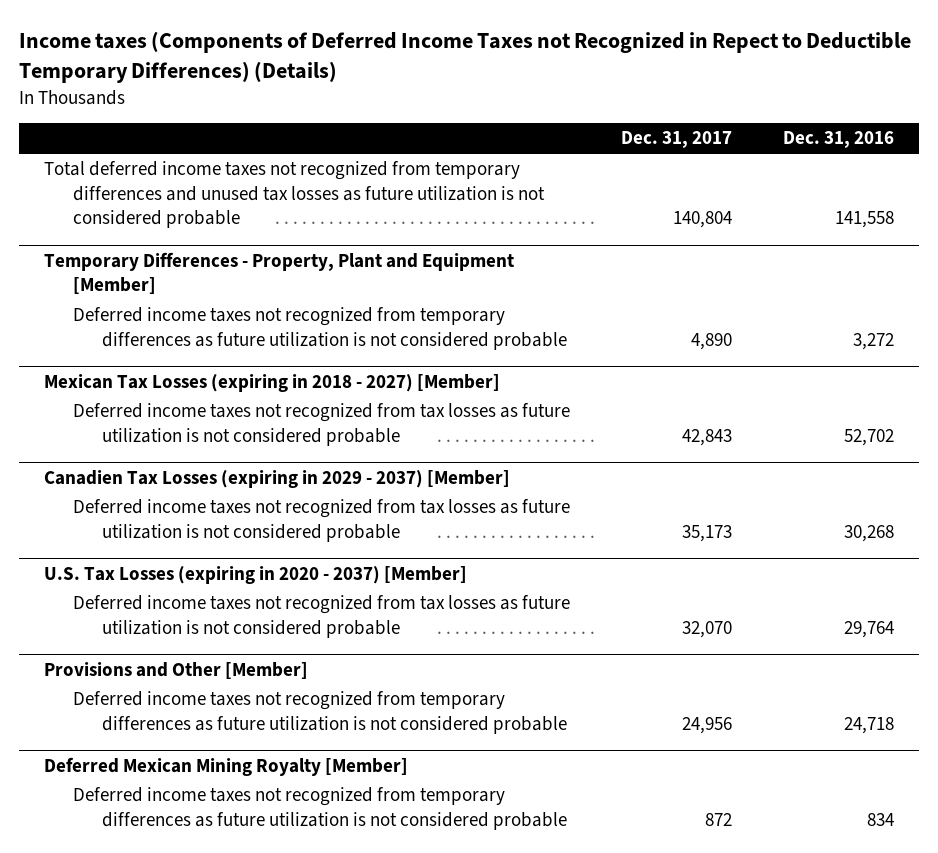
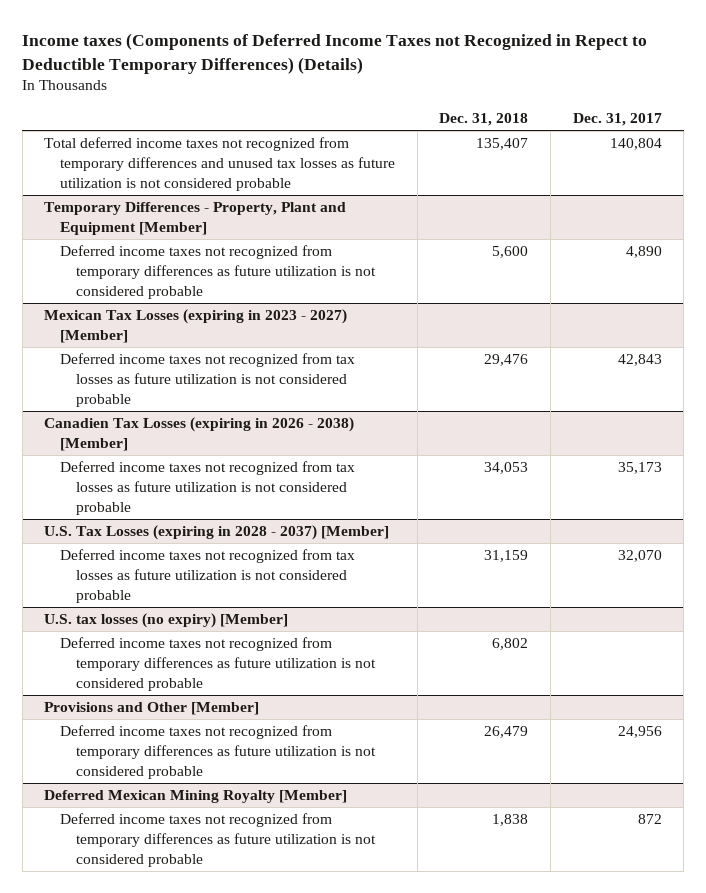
[782,131,894,149] Dec. 31, 2016 -> none
none -> [439,112,529,126] Dec. 31, 2018
[44,373,501,392] Mexican Tax Losses (expiring in 2018 - 2027) [Member] -> [44,309,348,343] Mexican Tax Losses (expiring in 2023 - 2027) [Member]
[44,469,511,488] Canadien Tax Losses (expiring in 2029 - 2037) [Member] -> [44,417,355,451] Canadien Tax Losses (expiring in 2026 - 2038) [Member]
[44,565,468,584] U.S. Tax Losses (expiring in 2020 - 2037) [Member] -> [44,525,390,541] U.S. Tax Losses (expiring in 2028 - 2037) [Member]
none -> [44,613,289,629] U.S. tax losses (no expiry) [Member]
none -> [60,637,376,691] Deferred income taxes not recognized from temporary differences as future utilization is not considered probable

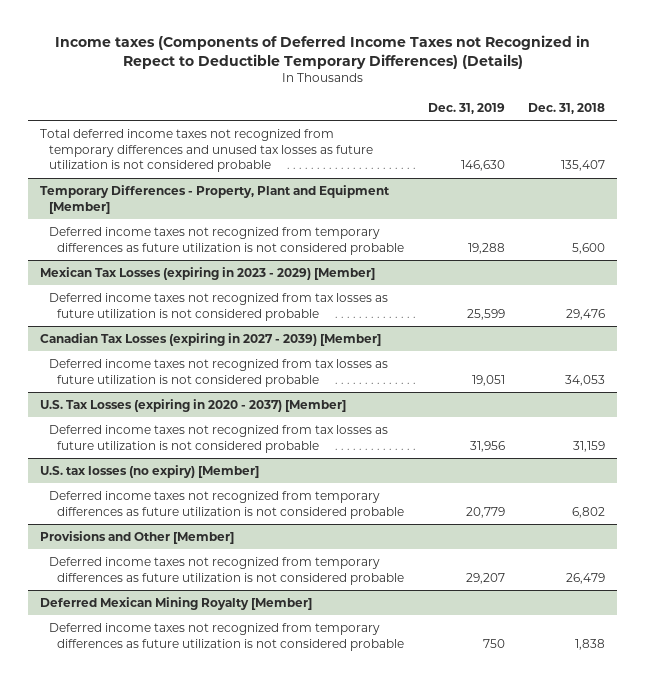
[572,112,662,126] Dec. 31, 2017 -> none
none -> [427,102,505,114] Dec. 31, 2019
[44,309,348,343] Mexican Tax Losses (expiring in 2023 - 2027) [Member] -> [40,266,376,280] Mexican Tax Losses (expiring in 2023 - 2029) [Member]
[44,417,355,451] Canadien Tax Losses (expiring in 2026 - 2038) [Member] -> none
none -> [40,332,382,346] Canadian Tax Losses (expiring in 2027 - 2039) [Member]
[44,525,390,541] U.S. Tax Losses (expiring in 2028 - 2037) [Member] -> [40,398,347,412] U.S. Tax Losses (expiring in 2020 - 2037) [Member]

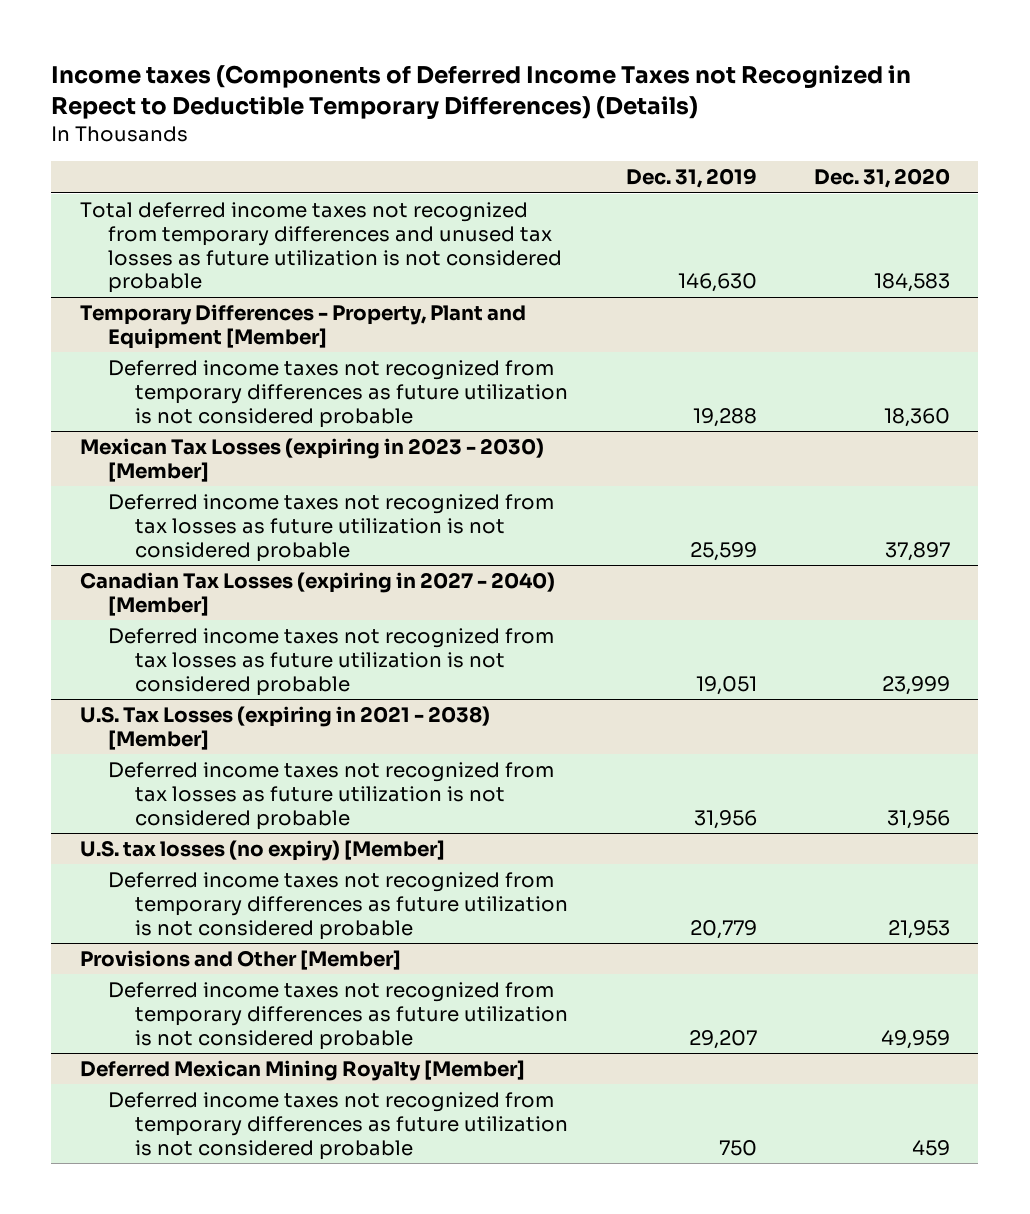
[528,102,606,114] Dec. 31, 2018 -> none
none -> [813,168,950,189] Dec. 31, 2020
[40,266,376,280] Mexican Tax Losses (expiring in 2023 - 2029) [Member] -> [80,438,545,482] Mexican Tax Losses (expiring in 2023 - 2030) [Member]
[40,332,382,346] Canadian Tax Losses (expiring in 2027 - 2039) [Member] -> [80,572,556,616] Canadian Tax Losses (expiring in 2027 - 2040) [Member]
[40,398,347,412] U.S. Tax Losses (expiring in 2020 - 2037) [Member] -> [80,706,491,750] U.S. Tax Losses (expiring in 2021 - 2038) [Member]

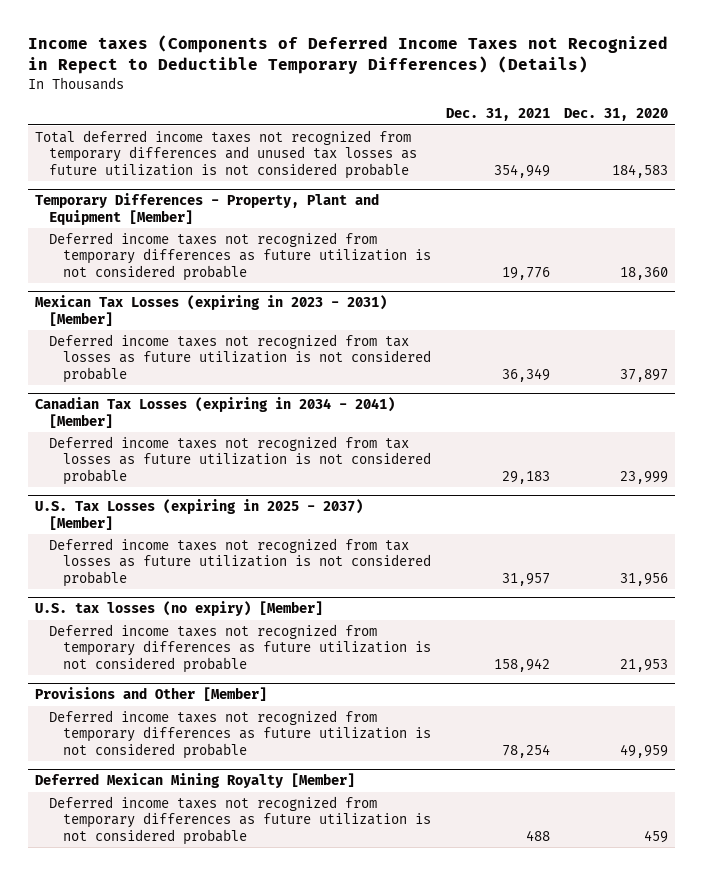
[625,168,757,189] Dec. 31, 2019 -> none
none -> [445,108,550,122] Dec. 31, 2021
[80,438,545,482] Mexican Tax Losses (expiring in 2023 - 2030) [Member] -> [34,295,387,326] Mexican Tax Losses (expiring in 2023 - 2031) [Member]
[80,572,556,616] Canadian Tax Losses (expiring in 2027 - 2040) [Member] -> [34,397,395,428] Canadian Tax Losses (expiring in 2034 - 2041) [Member]
[80,706,491,750] U.S. Tax Losses (expiring in 2021 - 2038) [Member] -> [34,499,363,530] U.S. Tax Losses (expiring in 2025 - 2037) [Member]

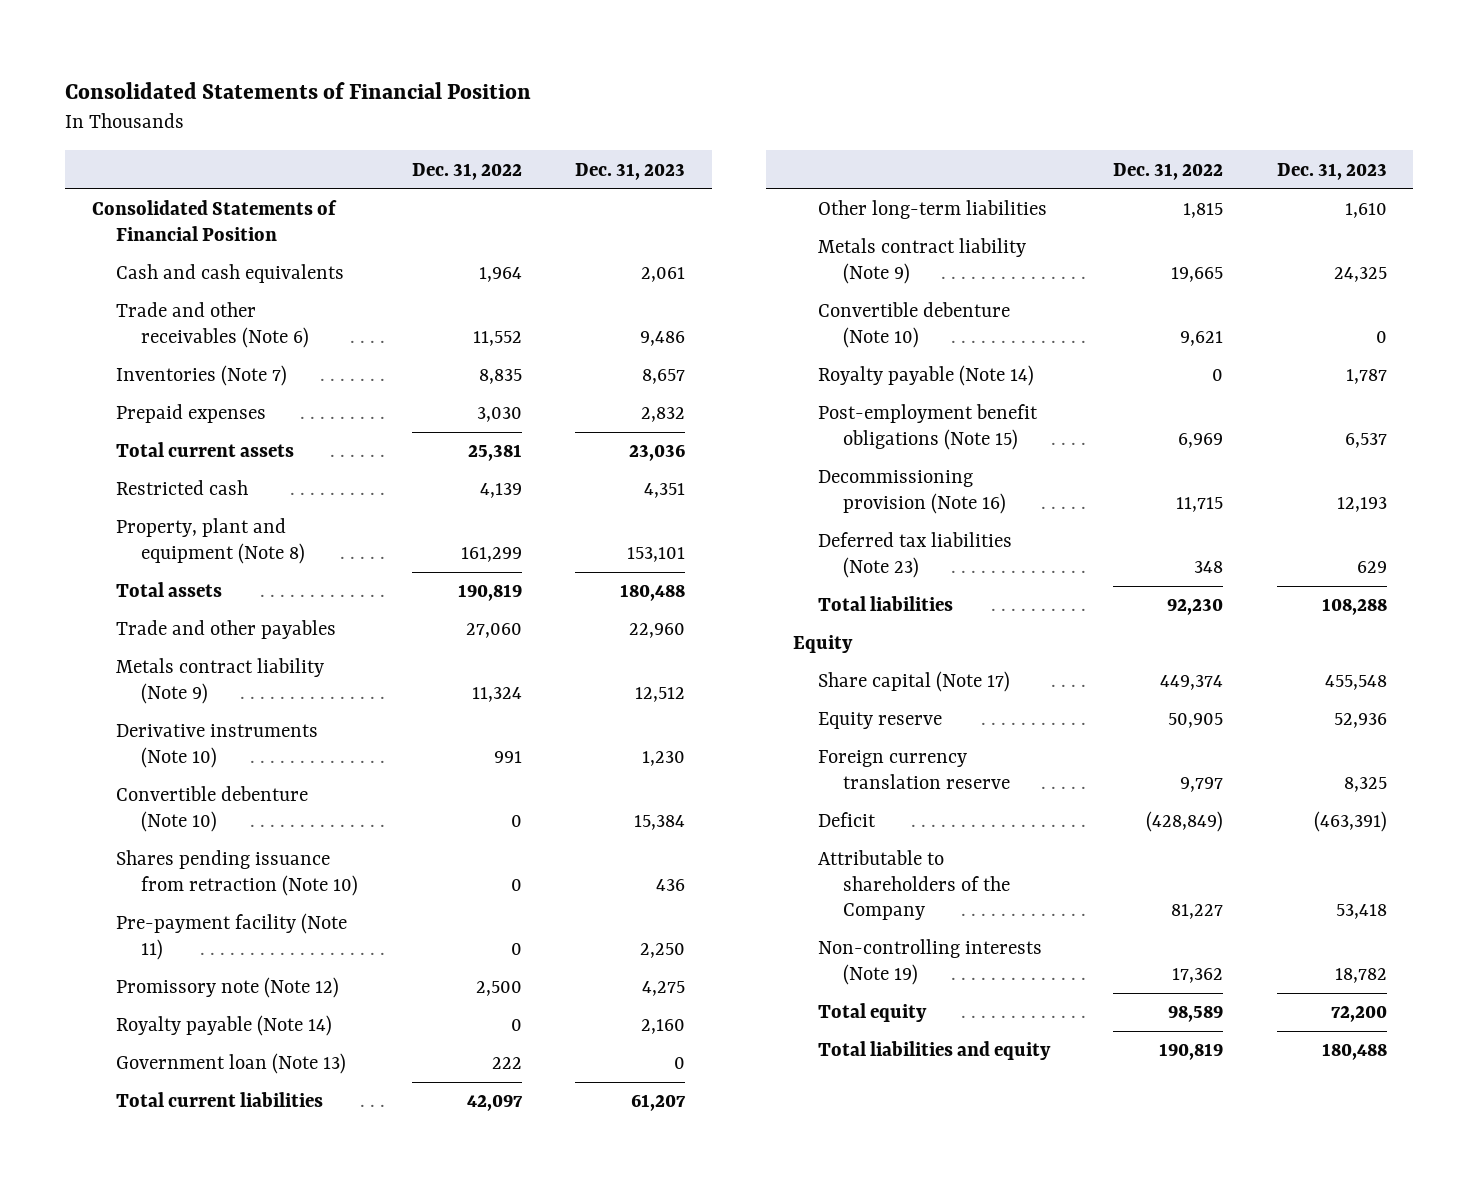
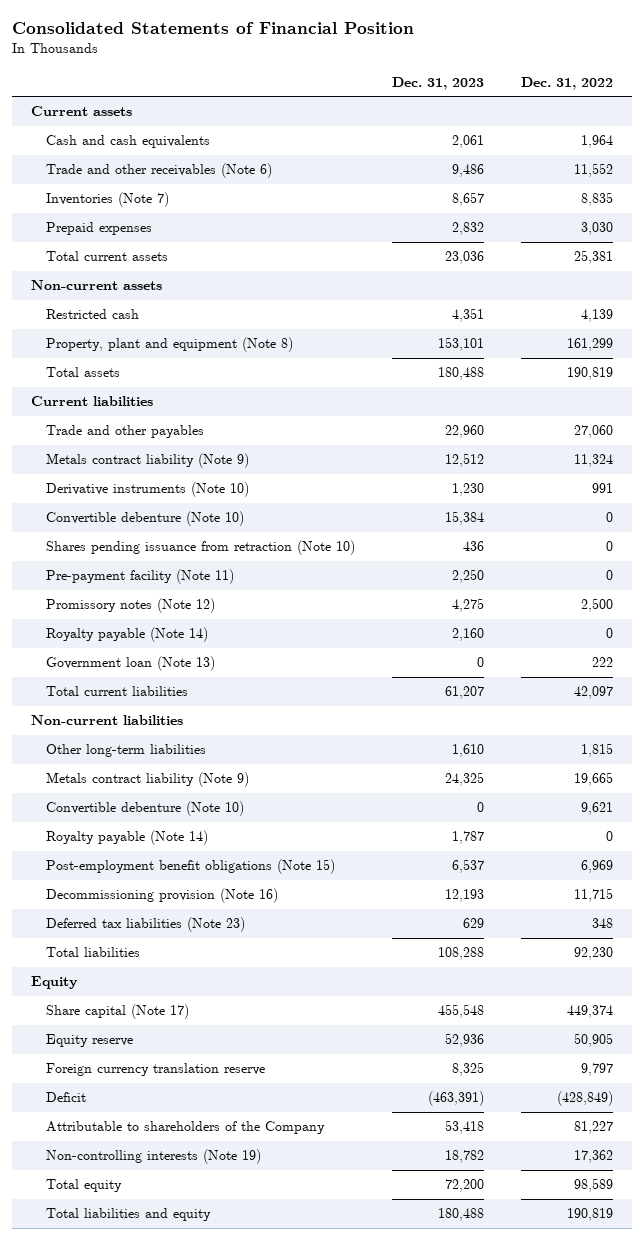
[91,200,337,241] Consolidated Statements of Financial Position -> none
none -> [30,106,132,117] Current assets
none -> [30,280,162,291] Non-current assets
none -> [30,396,153,407] Current liabilities
[116,977,340,999] Promissory note (Note 12) -> [45,598,215,614] Promissory notes (Note 12)
none -> [30,715,183,726] Non-current liabilities

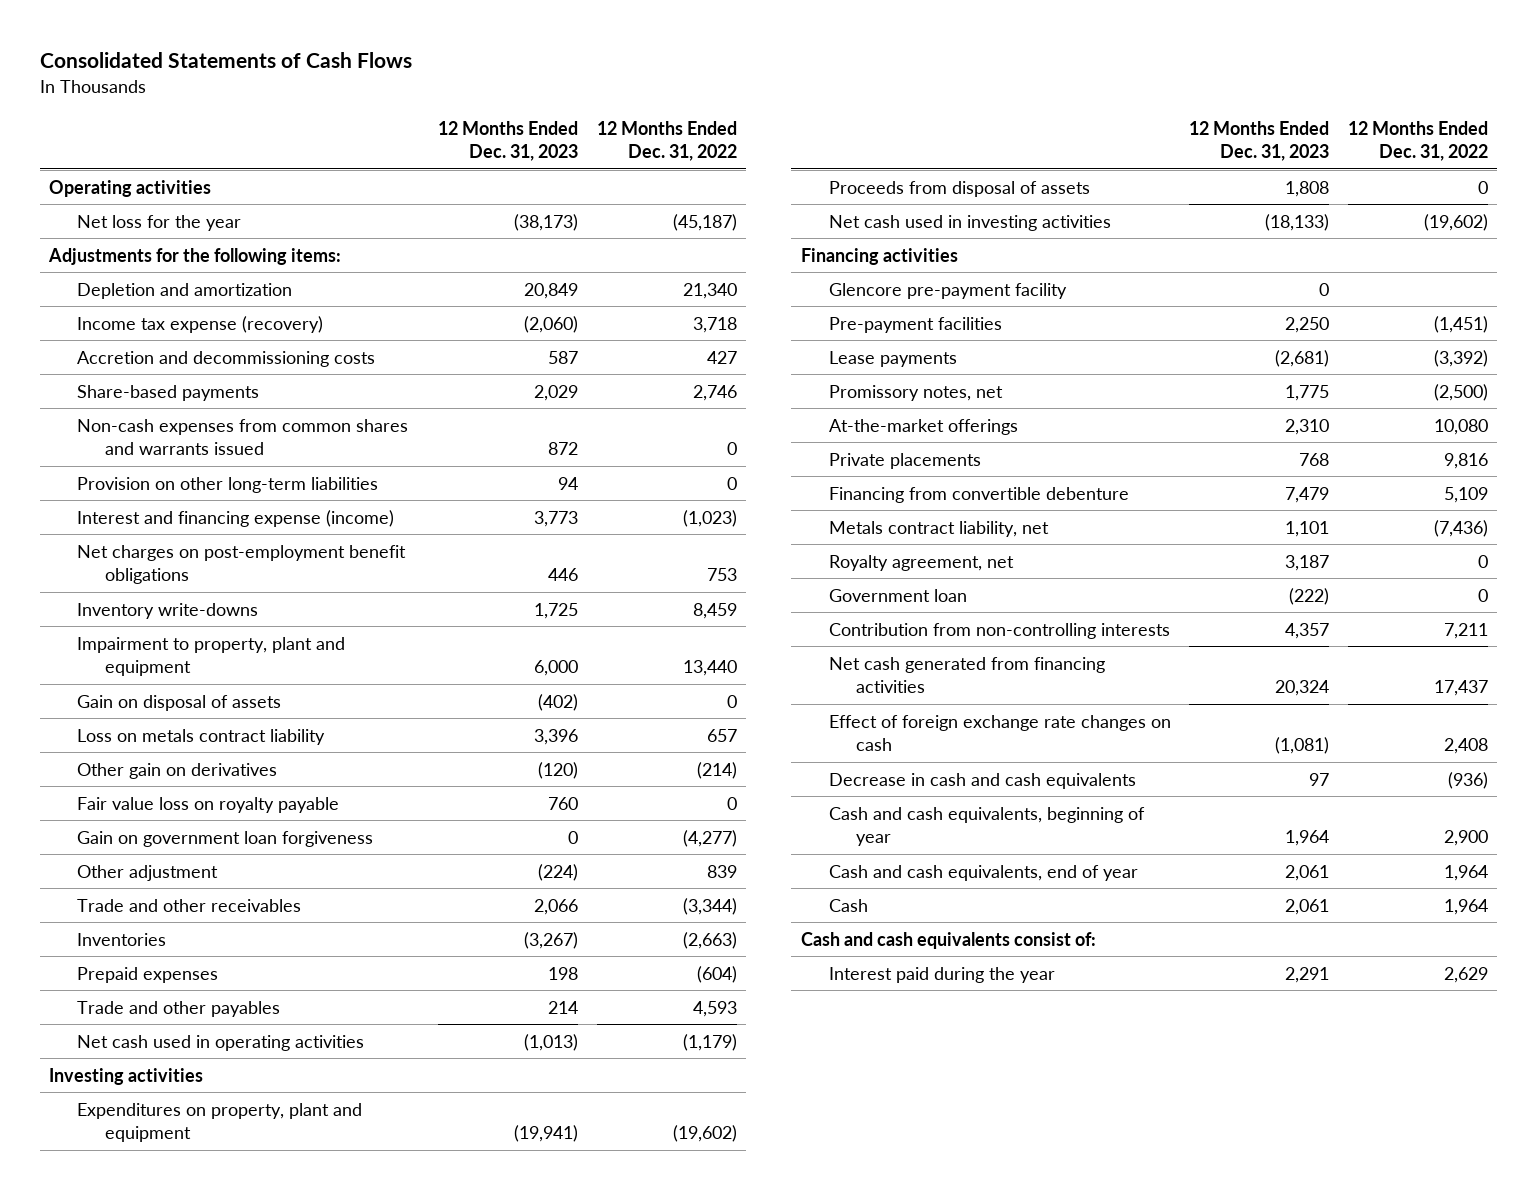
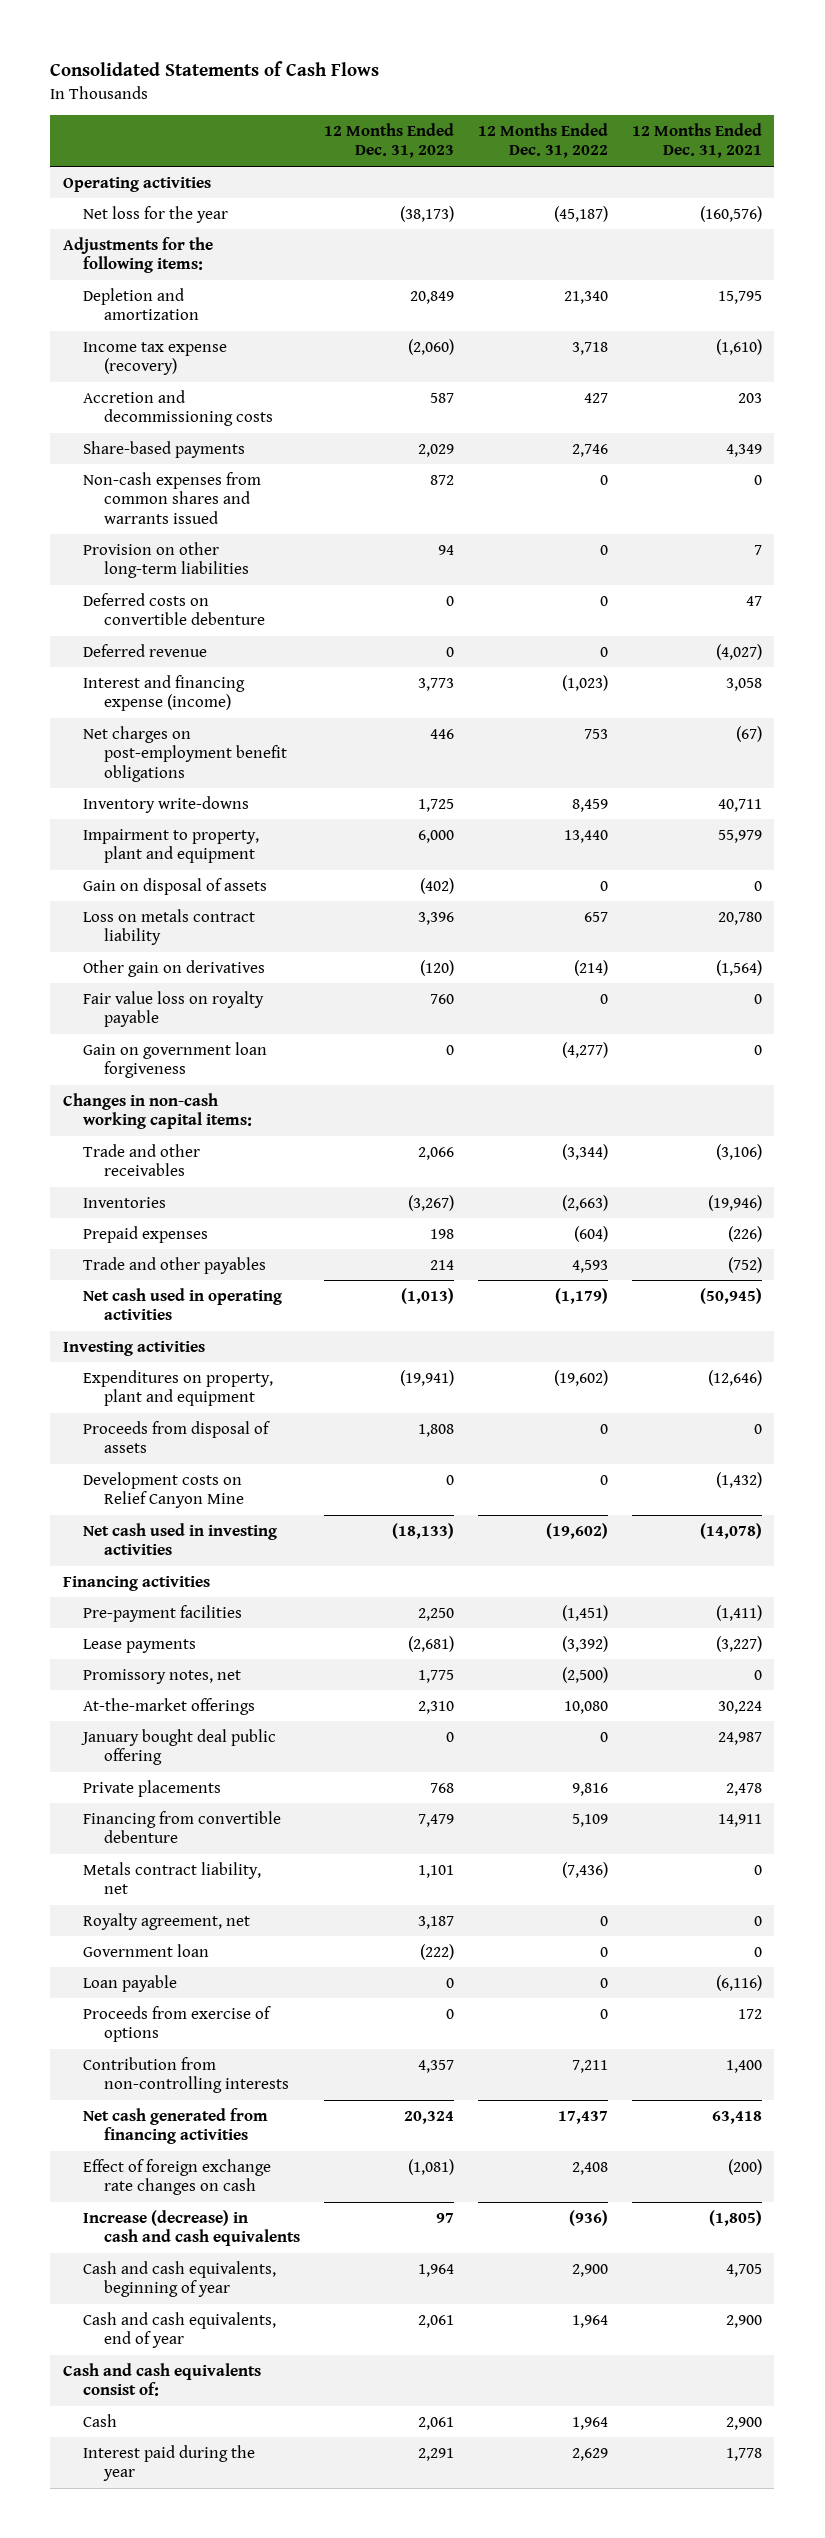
none -> [632,123,763,159] 12 Months Ended Dec. 31, 2021
none -> [83,592,265,626] Deferred costs on convertible debenture
none -> [83,643,208,657] Deferred revenue
[77,864,219,881] Other adjustment -> none
none -> [62,1092,253,1130] Changes in non-cash working capital items:
none -> [83,1471,244,1509] Development costs on Relief Canyon Mine
[828,282,1067,299] Glencore pre-payment facility -> none
none -> [81,1728,277,1766] January bought deal public offering
none -> [83,1974,178,1992] Loan payable
none -> [83,2005,272,2043] Proceeds from exercise of options
[828,772,1136,789] Decrease in cash and cash equivalents -> [83,2209,300,2247] Increase (decrease) in cash and cash equivalents
[828,898,868,912] Cash -> [83,2413,118,2427] Cash

